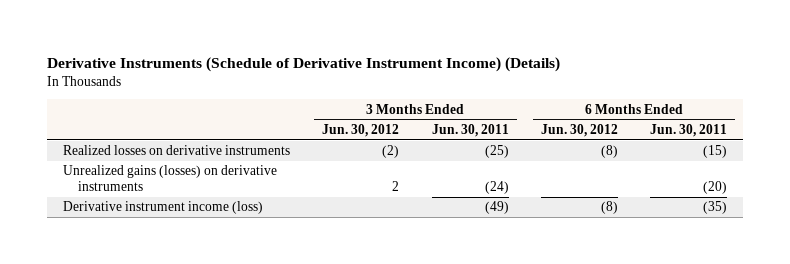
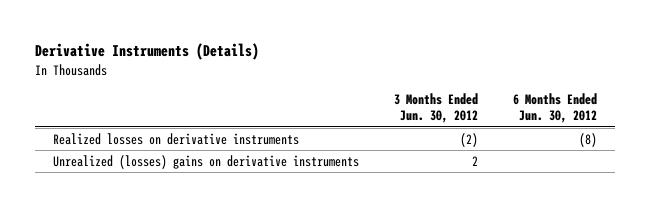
[46,56,560,72] Derivative Instruments (Schedule of Derivative Instrument Income) (Details) -> [35,43,260,61] Derivative Instruments (Details)
[431,124,509,138] Jun. 30, 2011 -> none
[650,124,728,138] Jun. 30, 2011 -> none
[62,201,263,215] Derivative instrument income (loss) -> none
[62,165,277,192] Unrealized gains (losses) on derivative instruments -> [52,154,359,169] Unrealized (losses) gains on derivative instruments

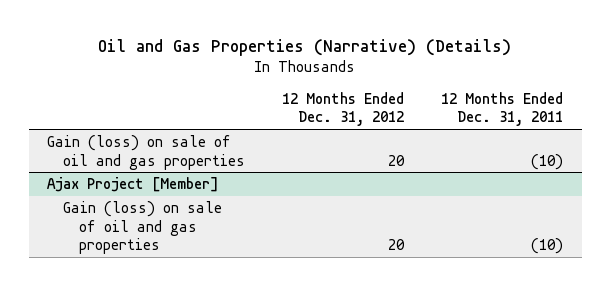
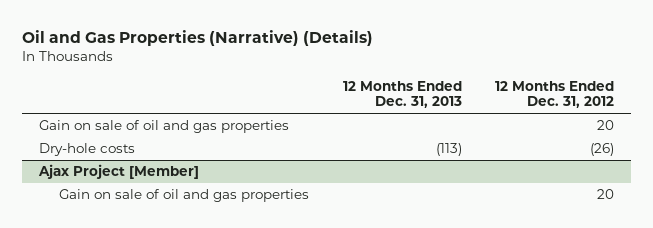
[441,91,564,127] 12 Months Ended Dec. 31, 2011 -> none
none -> [342,80,462,109] 12 Months Ended Dec. 31, 2013
[47,135,245,170] Gain (loss) on sale of oil and gas properties -> [38,120,289,134] Gain on sale of oil and gas properties
none -> [38,143,135,157] Dry-hole costs
[62,201,222,255] Gain (loss) on sale of oil and gas properties -> [59,189,310,203] Gain on sale of oil and gas properties

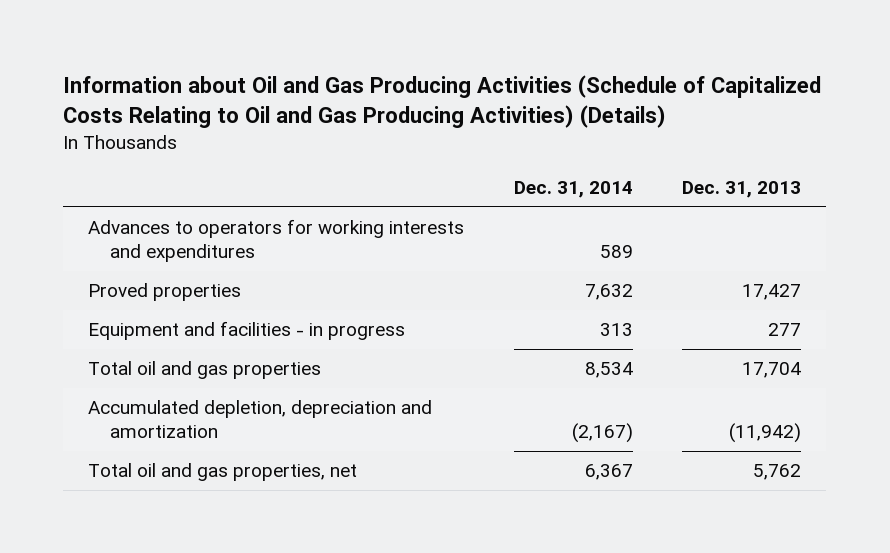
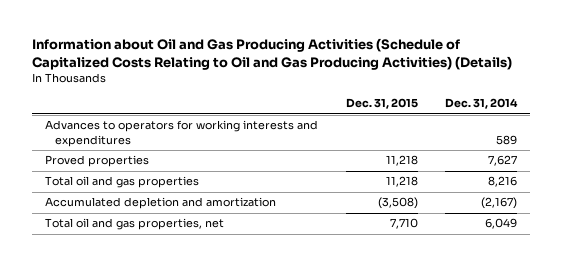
[682,181,802,199] Dec. 31, 2013 -> none
none -> [345,98,418,110] Dec. 31, 2015
[88,321,406,341] Equipment and facilities - in progress -> none
[584,284,633,301] 7,632 -> [487,155,517,167] 7,627
[584,362,633,379] 8,534 -> [487,176,517,188] 8,216
[88,400,433,439] Accumulated depletion, depreciation and amortization -> [45,197,277,210] Accumulated depletion and amortization
[584,464,633,481] 6,367 -> [484,218,517,230] 6,049

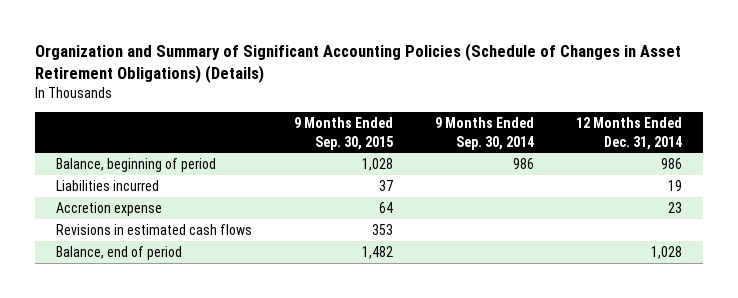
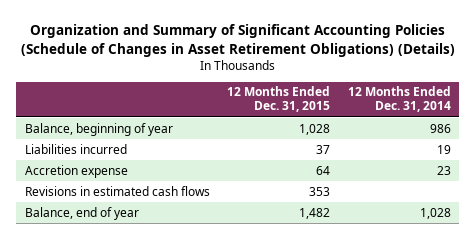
[293,117,393,150] 9 Months Ended Sep. 30, 2015 -> none
[434,117,534,150] 9 Months Ended Sep. 30, 2014 -> none
none -> [227,86,331,113] 12 Months Ended Dec. 31, 2015
[55,158,216,173] Balance, beginning of period -> [25,122,174,136] Balance, beginning of year
[55,246,182,261] Balance, end of period -> [25,206,140,220] Balance, end of year

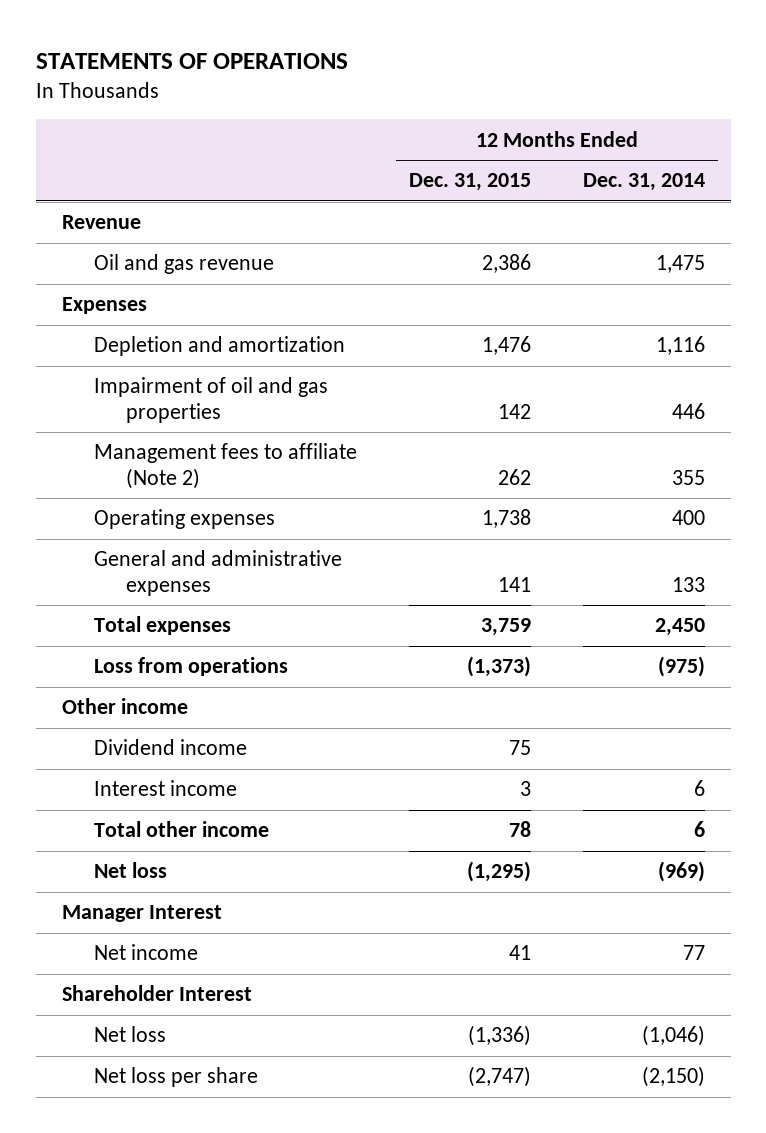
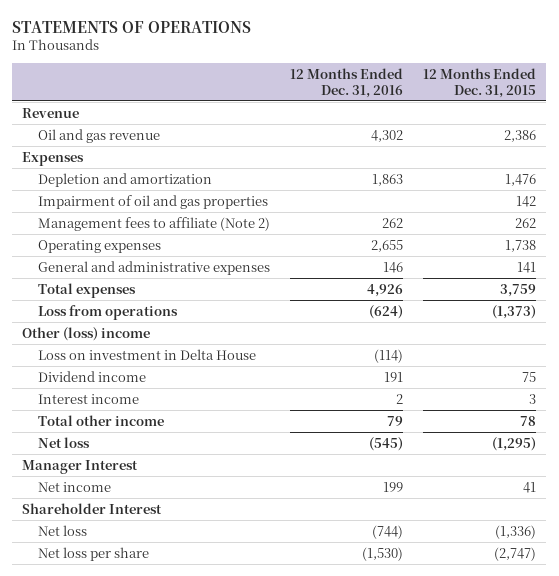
[582,173,705,192] Dec. 31, 2014 -> none
none -> [289,68,403,98] 12 Months Ended Dec. 31, 2016
[61,698,188,715] Other income -> [22,326,151,341] Other (loss) income
none -> [37,348,256,360] Loss on investment in Delta House

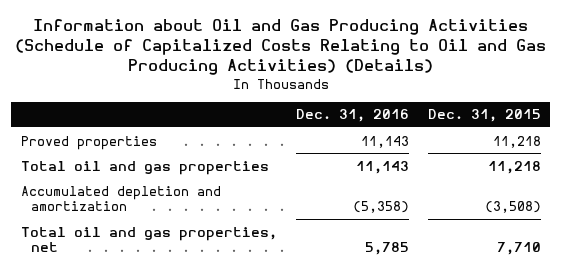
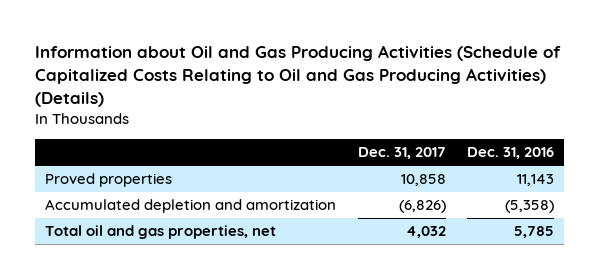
[427,109,541,123] Dec. 31, 2015 -> none
none -> [357,147,446,160] Dec. 31, 2017
[20,160,269,175] Total oil and gas properties -> none

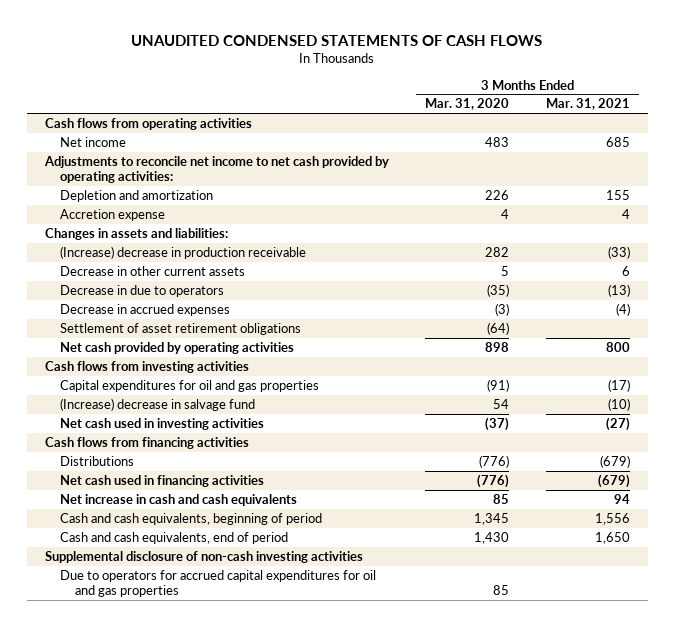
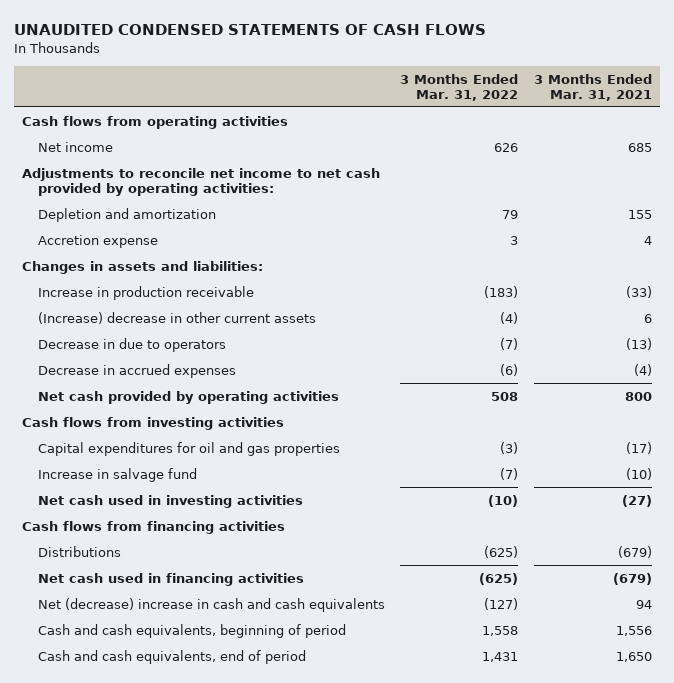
[425,98,510,111] Mar. 31, 2020 -> none
none -> [400,73,519,101] 3 Months Ended Mar. 31, 2022
[60,245,307,259] (Increase) decrease in production receivable -> [37,285,254,300] Increase in production receivable
[60,265,246,276] Decrease in other current assets -> [37,311,316,324] (Increase) decrease in other current assets
[60,322,302,335] Settlement of asset retirement obligations -> none
[60,397,256,411] (Increase) decrease in salvage fund -> [37,467,197,482] Increase in salvage fund
[60,493,298,506] Net increase in cash and cash equivalents -> [37,597,385,612] Net (decrease) increase in cash and cash equivalents
[44,550,363,563] Supplemental disclosure of non-cash investing activities -> none
[60,569,377,597] Due to operators for accrued capital expenditures for oil and gas properties -> none

